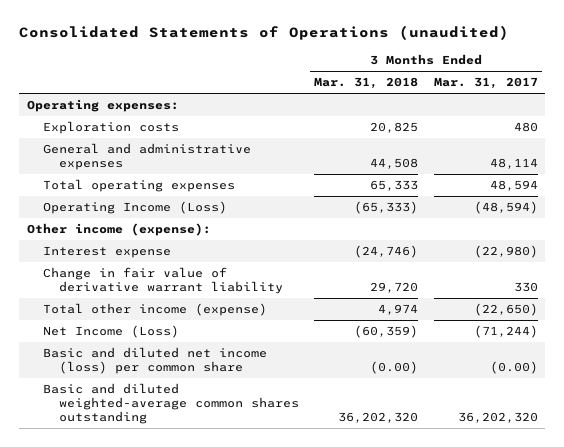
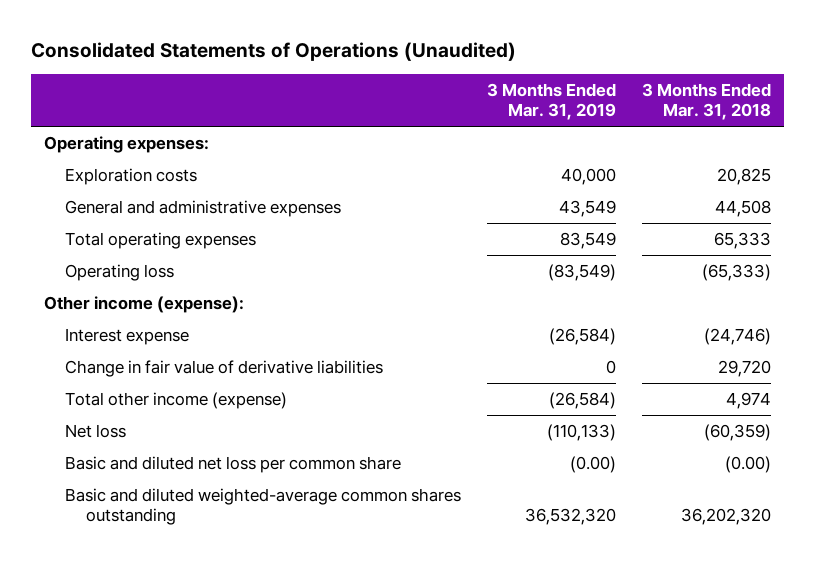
[19,25,510,41] Consolidated Statements of Operations (unaudited) -> [30,41,516,61] Consolidated Statements of Operations (Unaudited)
[433,77,538,90] Mar. 31, 2017 -> none
none -> [486,82,616,120] 3 Months Ended Mar. 31, 2019
[42,201,227,215] Operating Income (Loss) -> [64,264,174,282] Operating loss
[42,267,283,295] Change in fair value of derivative warrant liability -> [64,360,383,378] Change in fair value of derivative liabilities
[42,325,179,339] Net Income (Loss) -> [64,424,126,439] Net loss
[42,347,267,375] Basic and diluted net income (loss) per common share -> [64,456,401,474] Basic and diluted net loss per common share

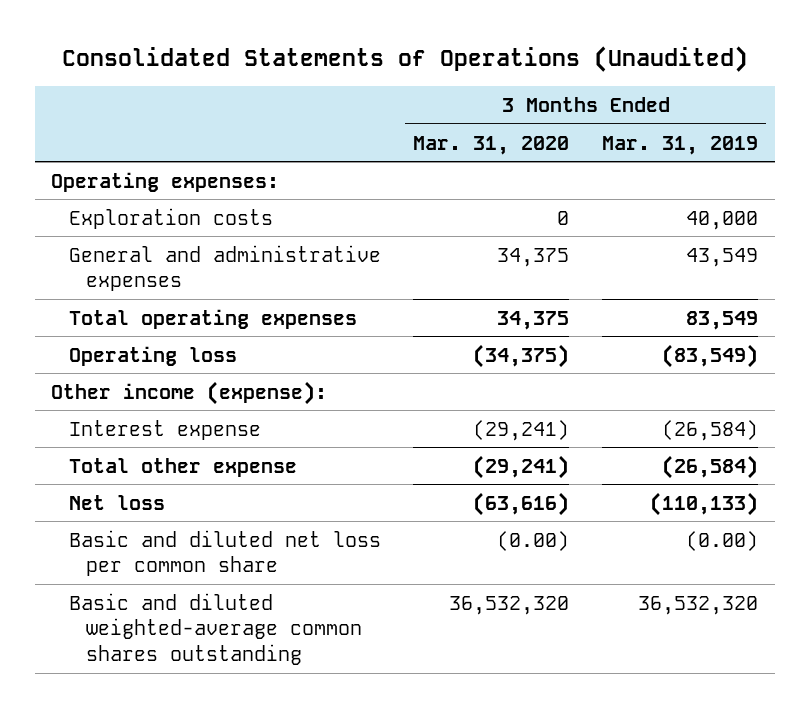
[641,82,771,120] 3 Months Ended Mar. 31, 2018 -> none
none -> [413,135,570,155] Mar. 31, 2020
[64,360,383,378] Change in fair value of derivative liabilities -> none
[64,392,287,410] Total other income (expense) -> [68,457,297,477] Total other expense

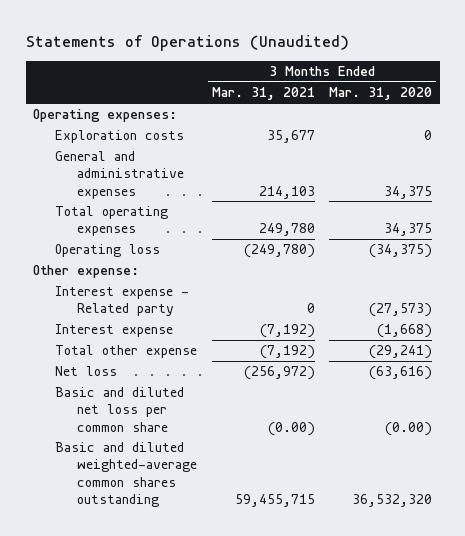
[61,46,748,73] Consolidated Statements of Operations (Unaudited) -> [25,34,349,51] Statements of Operations (Unaudited)
[602,135,759,155] Mar. 31, 2019 -> none
none -> [211,87,315,101] Mar. 31, 2021
[51,380,328,405] Other income (expense): -> [32,265,139,279] Other expense:
none -> [54,286,189,317] Interest expense - Related party
[473,419,570,441] (29,241) -> [377,324,433,339] (1,668)

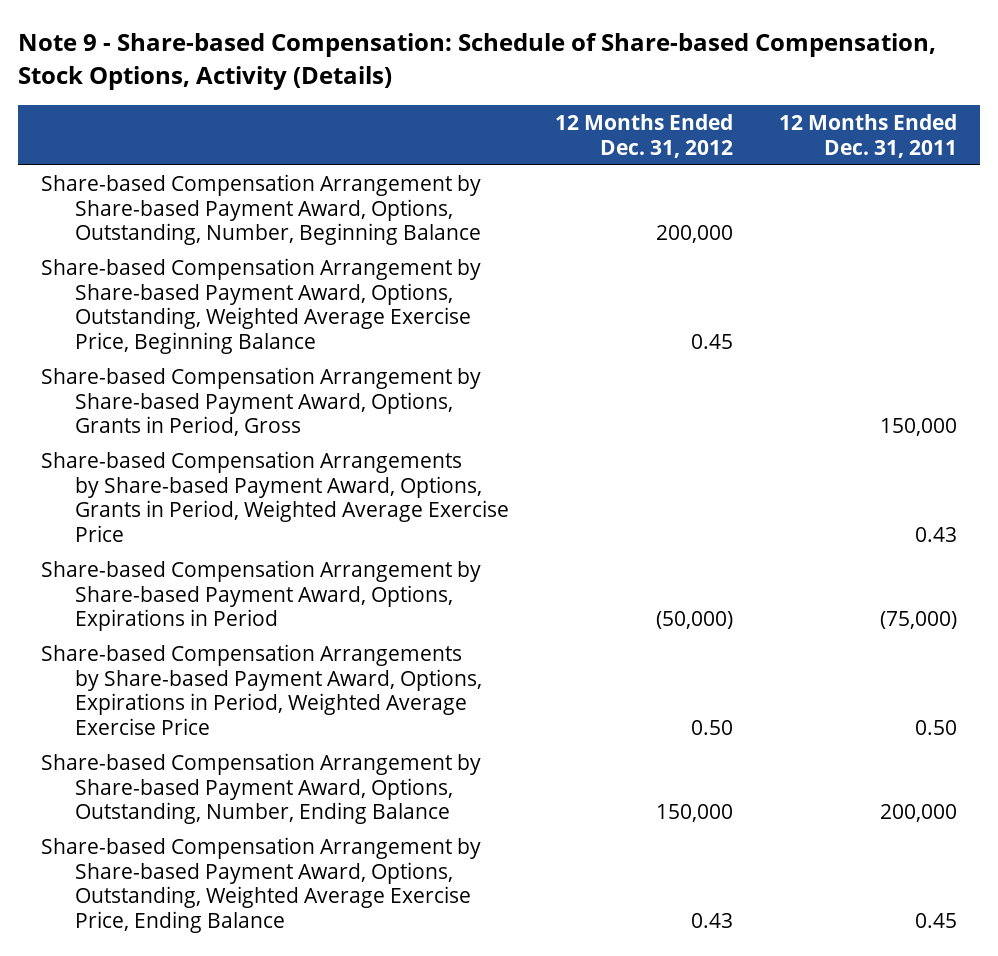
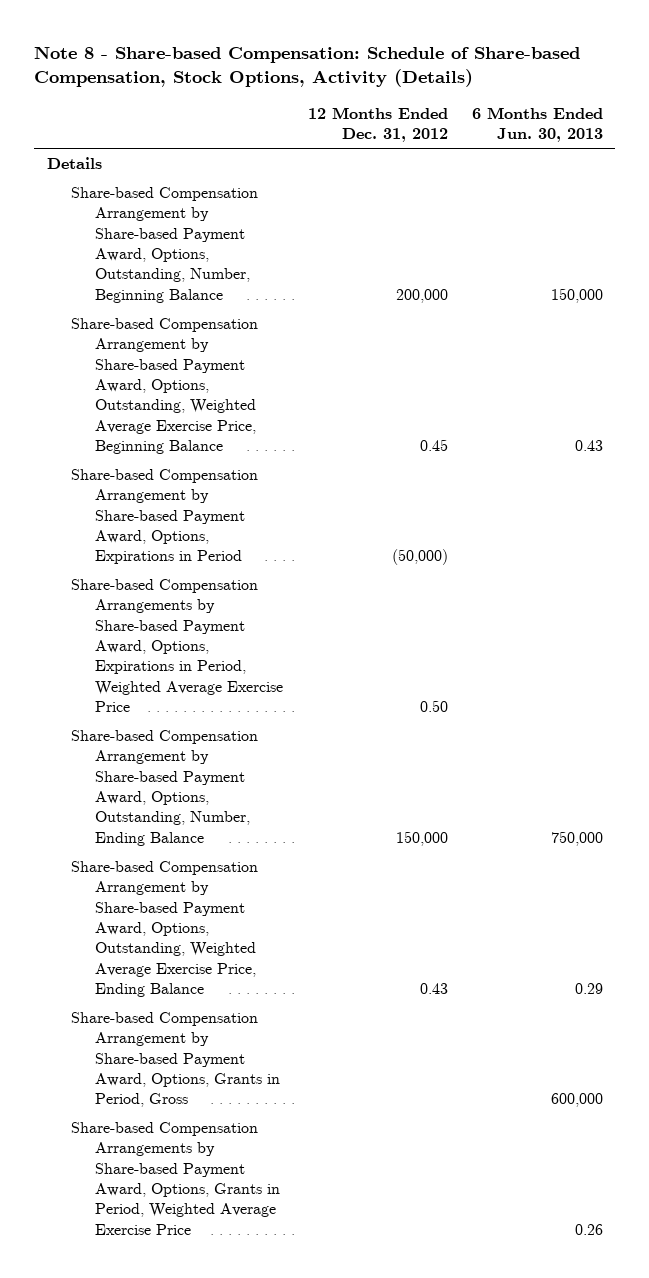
[18,33,937,90] Note 9 - Share-based Compensation: Schedule of Share-based Compensation, Stock Options, Activity (Details) -> [34,45,581,88] Note 8 - Share-based Compensation: Schedule of Share-based Compensation, Stock Options, Activity (Details)
[778,113,957,158] 12 Months Ended Dec. 31, 2011 -> none
none -> [471,106,603,143] 6 Months Ended Jun. 30, 2013
none -> [46,156,102,169] Details
[41,367,482,437] Share-based Compensation Arrangement by Share-based Payment Award, Options, Grants in Period, Gross -> [70,1011,281,1108] Share-based Compensation Arrangement by Share-based Payment Award, Options, Grants in Period, Gross
[41,451,509,543] Share-based Compensation Arrangements by Share-based Payment Award, Options, Grants in Period, Weighted Average Exercise Price -> [70,1121,281,1235] Share-based Compensation Arrangements by Share-based Payment Award, Options, Grants in Period, Weighted Average Exercise Price

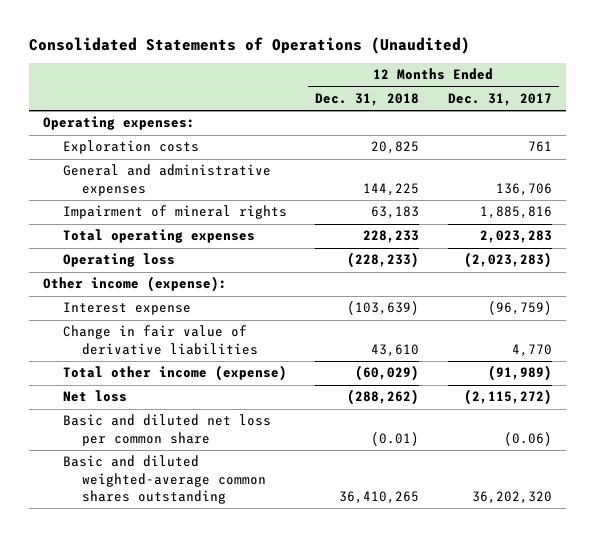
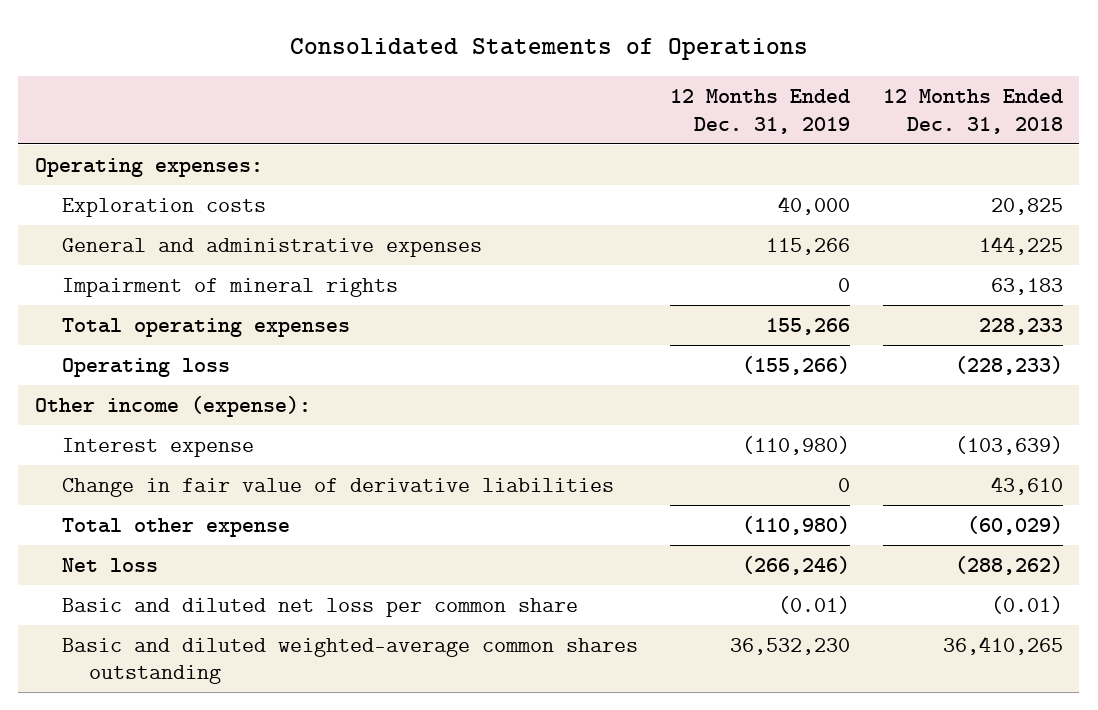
[28,36,470,54] Consolidated Statements of Operations (Unaudited) -> [289,37,808,60] Consolidated Statements of Operations
[447,93,552,107] Dec. 31, 2017 -> none
none -> [670,89,851,134] 12 Months Ended Dec. 31, 2019
[62,365,287,382] Total other income (expense) -> [61,517,290,537] Total other expense

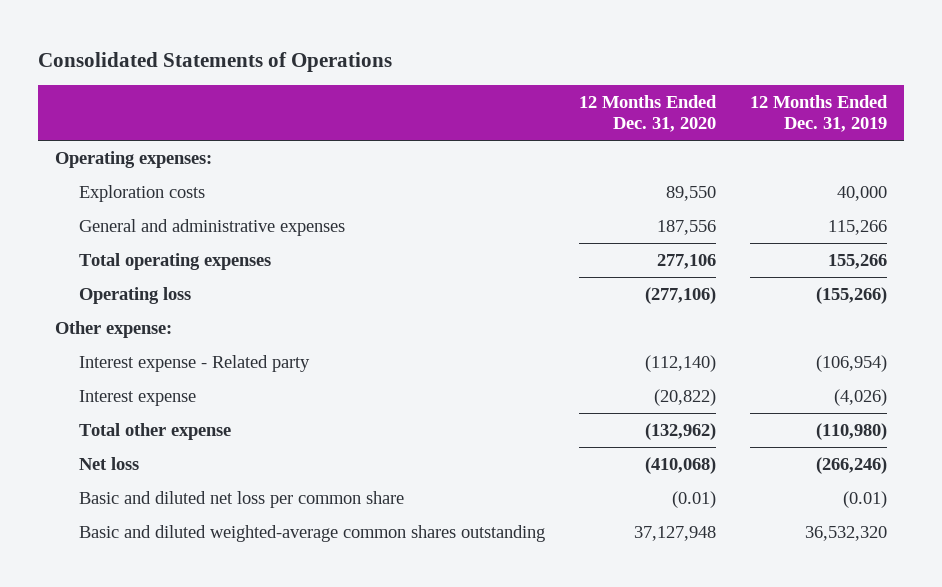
[883,89,1064,134] 12 Months Ended Dec. 31, 2018 -> none
none -> [579,95,718,133] 12 Months Ended Dec. 31, 2020
[61,277,398,297] Impairment of mineral rights -> none
[61,477,614,497] Change in fair value of derivative liabilities -> none
[34,395,311,417] Other income (expense): -> [55,321,173,339] Other expense:
none -> [79,355,311,373] Interest expense - Related party
[742,435,851,455] (110,980) -> [833,389,887,407] (4,026)
[730,637,851,655] 36,532,230 -> [804,526,887,542] 36,532,320

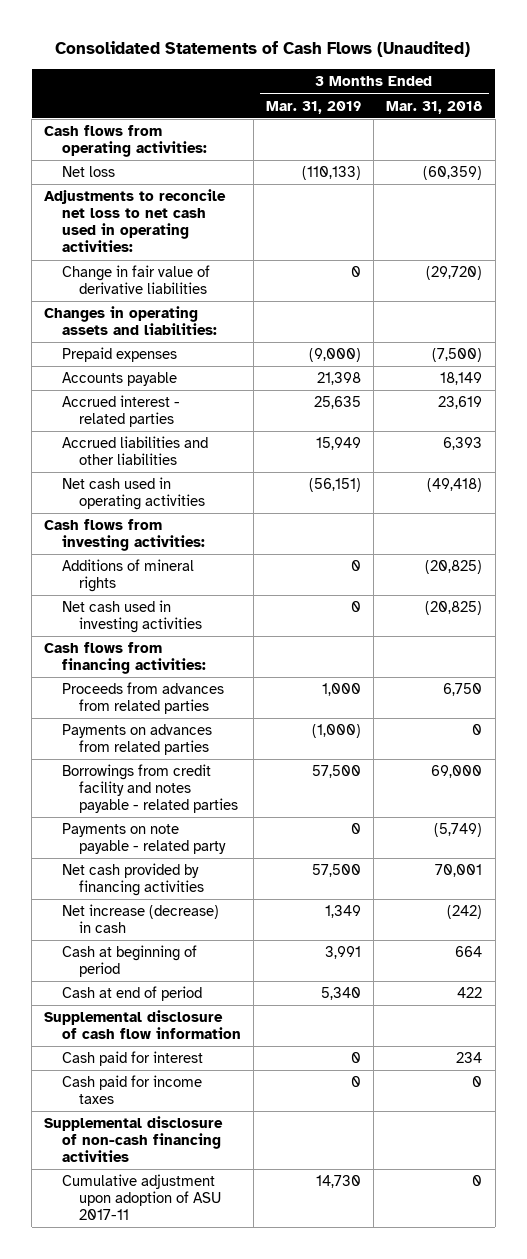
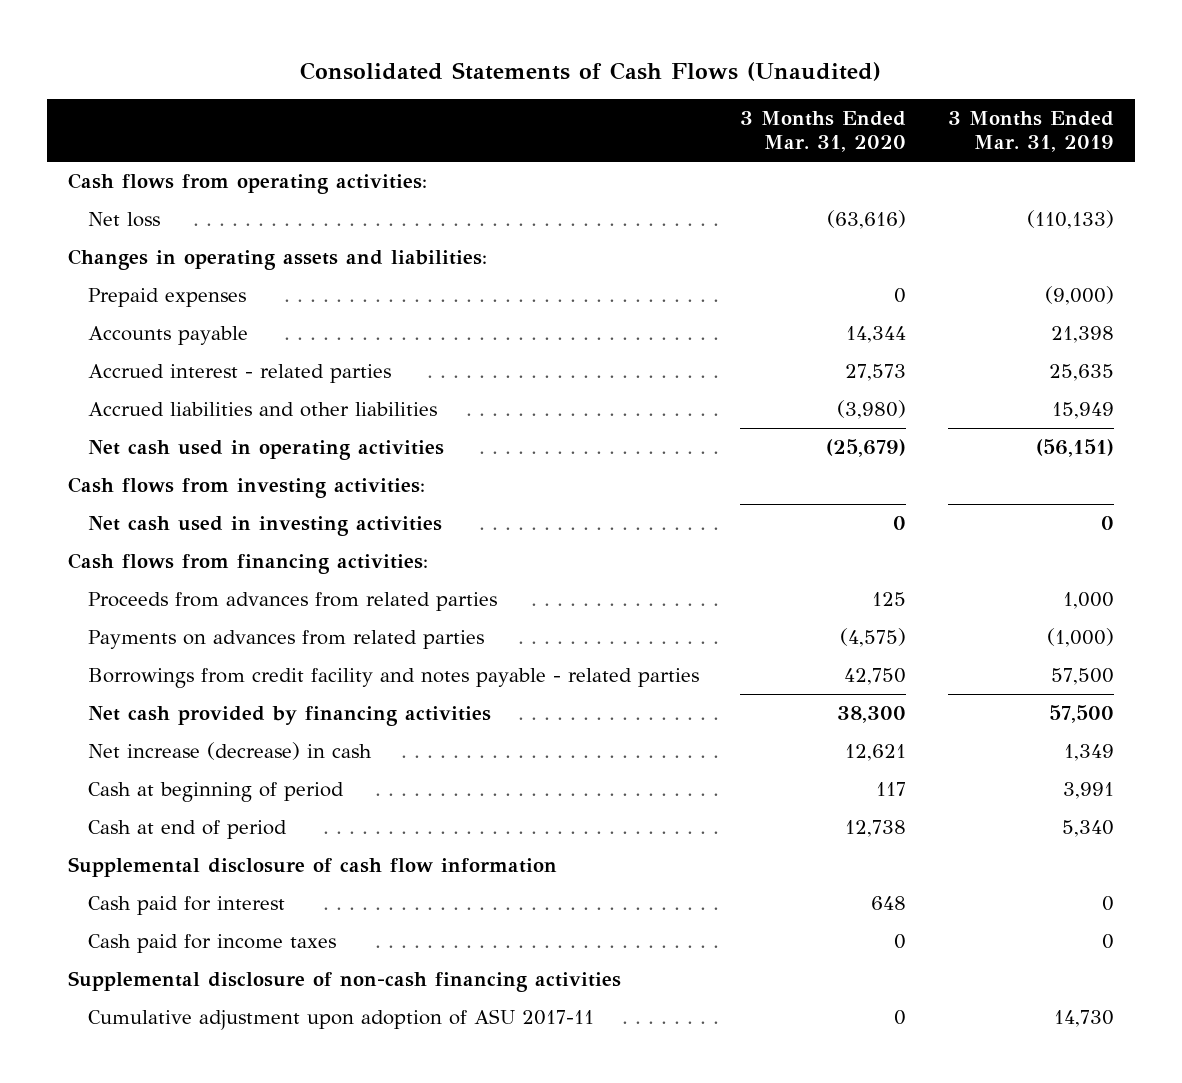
[386,100,483,114] Mar. 31, 2018 -> none
none -> [740,110,907,153] 3 Months Ended Mar. 31, 2020
[44,189,227,253] Adjustments to reconcile net loss to net cash used in operating activities: -> none
[61,265,210,295] Change in fair value of derivative liabilities -> none
[61,559,194,593] Additions of mineral rights -> none
[61,823,226,855] Payments on note payable - related party -> none

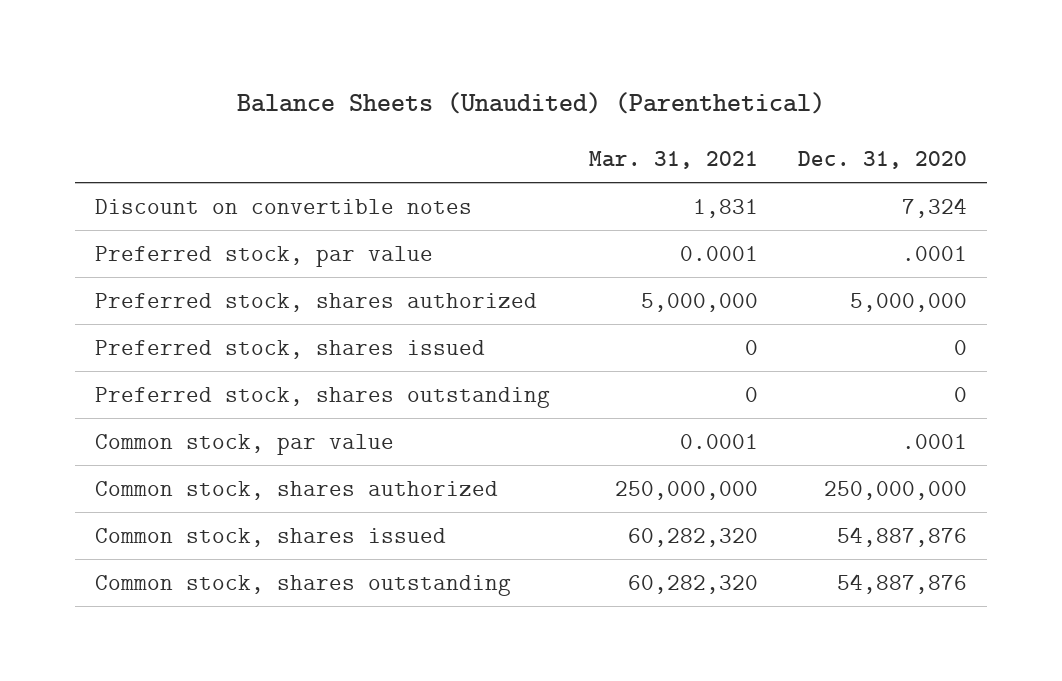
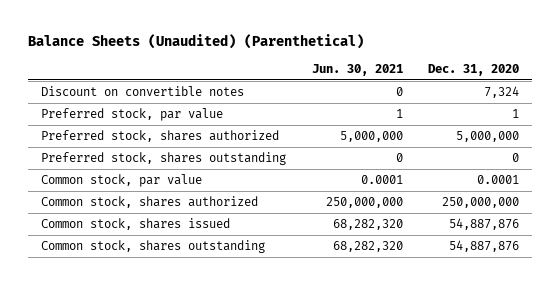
[589,150,759,169] Mar. 31, 2021 -> none
none -> [311,64,403,77] Jun. 30, 2021
[902,245,968,261] .0001 -> [512,108,520,118] 1
[94,339,485,359] Preferred stock, shares issued -> none
[902,433,968,449] .0001 -> [477,174,520,184] 0.0001

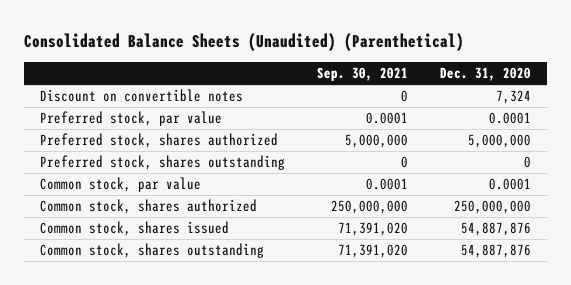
[28,34,365,50] Balance Sheets (Unaudited) (Parenthetical) -> [24,33,465,52] Consolidated Balance Sheets (Unaudited) (Parenthetical)
[311,64,403,77] Jun. 30, 2021 -> none
none -> [317,67,409,82] Sep. 30, 2021
[512,108,520,118] 1 -> [488,112,531,125] 0.0001

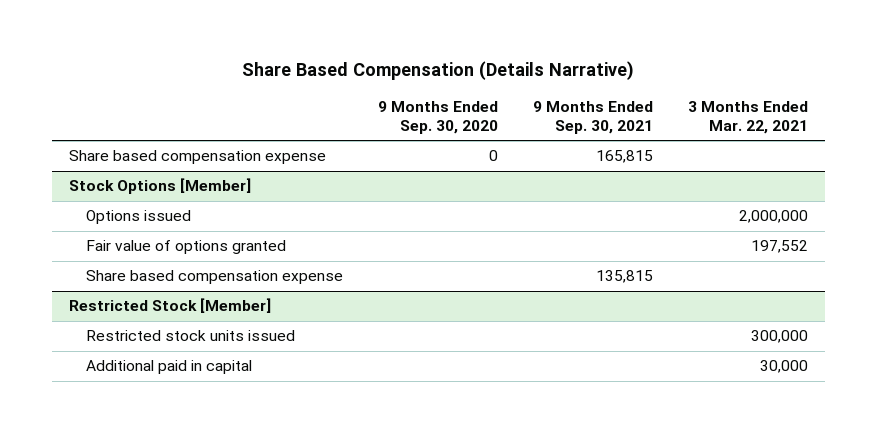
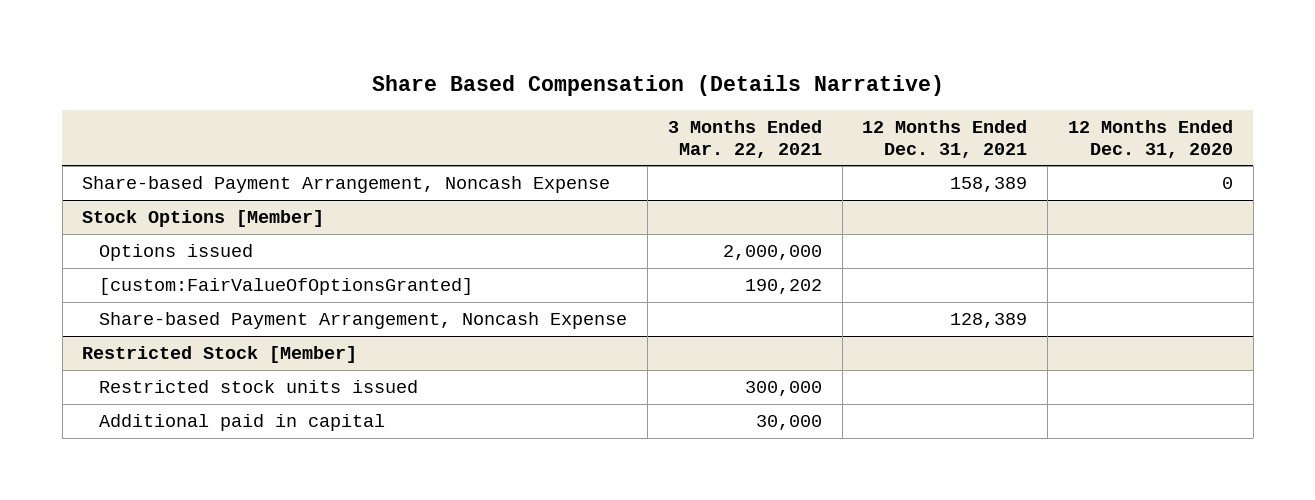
[377,100,498,134] 9 Months Ended Sep. 30, 2020 -> none
[532,100,653,134] 9 Months Ended Sep. 30, 2021 -> none
none -> [862,119,1028,158] 12 Months Ended Dec. 31, 2021
none -> [1067,119,1233,158] 12 Months Ended Dec. 31, 2020
[69,150,327,165] Share based compensation expense -> [82,176,611,194] Share-based Payment Arrangement, Noncash Expense
[85,240,286,255] Fair value of options granted -> none
none -> [99,278,474,296] [custom:FairValueOfOptionsGranted]
[85,270,343,285] Share based compensation expense -> [99,312,628,330] Share-based Payment Arrangement, Noncash Expense

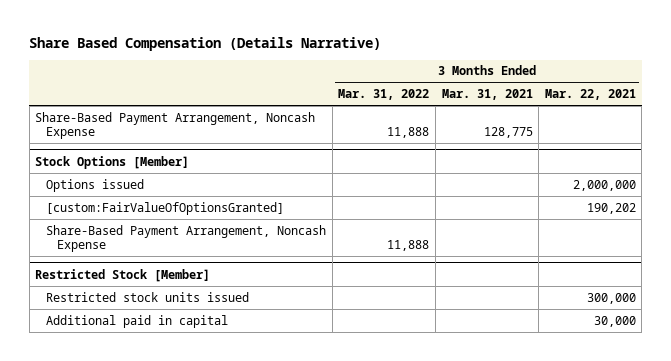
[862,119,1028,158] 12 Months Ended Dec. 31, 2021 -> none
[1067,119,1233,158] 12 Months Ended Dec. 31, 2020 -> none
none -> [338,89,430,101] Mar. 31, 2022
none -> [441,89,533,101] Mar. 31, 2021
[82,176,611,194] Share-based Payment Arrangement, Noncash Expense -> [35,111,316,139] Share-Based Payment Arrangement, Noncash Expense
[99,312,628,330] Share-based Payment Arrangement, Noncash Expense -> [46,224,327,252] Share-Based Payment Arrangement, Noncash Expense

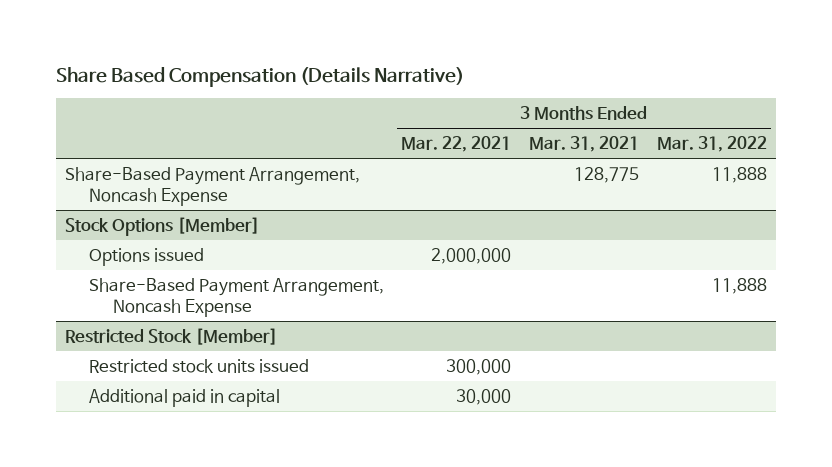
[46,201,285,215] [custom:FairValueOfOptionsGranted] -> none

